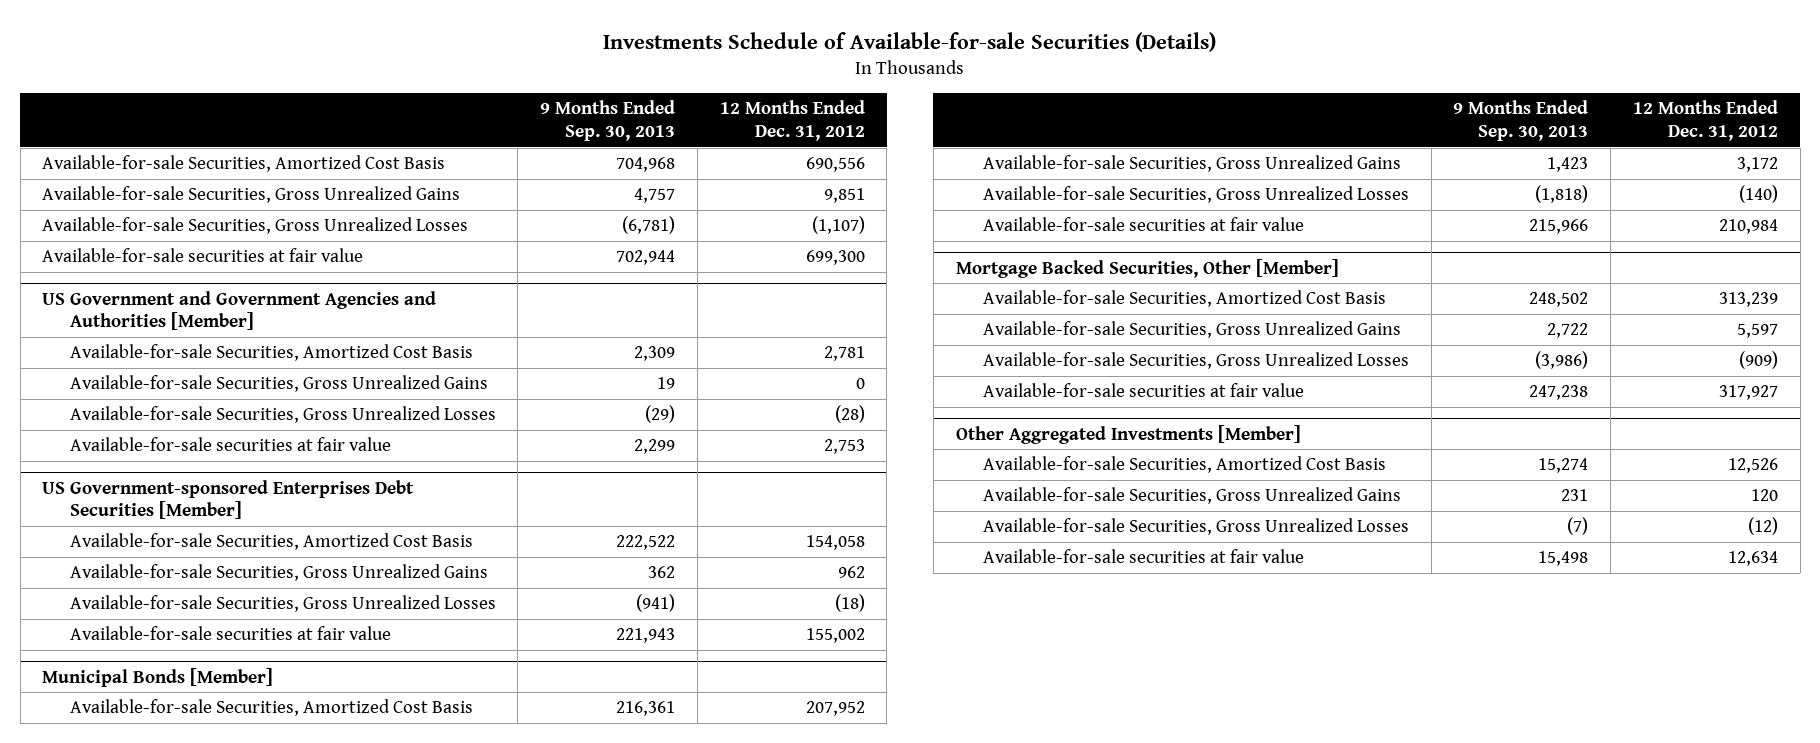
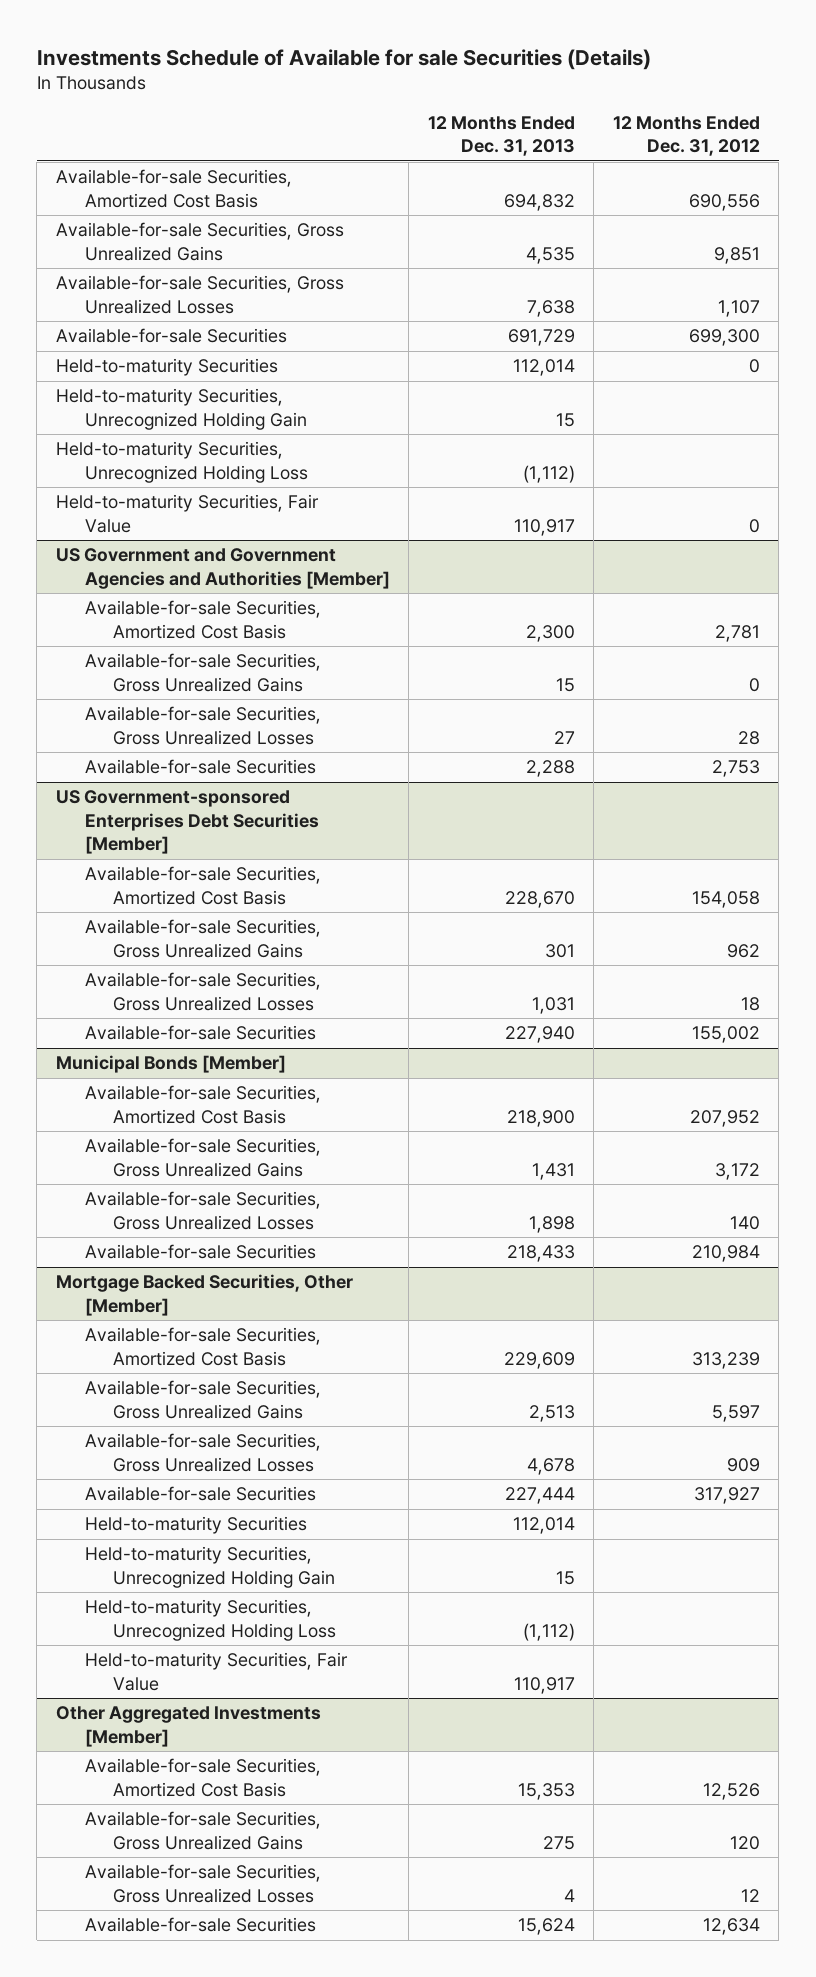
[603,32,1217,53] Investments Schedule of Available-for-sale Securities (Details) -> [36,48,651,70] Investments Schedule of Available for sale Securities (Details)
[540,100,676,141] 9 Months Ended Sep. 30, 2013 -> none
none -> [427,115,575,157] 12 Months Ended Dec. 31, 2013
[811,216,865,235] (1,107) -> [717,299,760,317] 1,107
[42,248,364,263] Available-for-sale securities at fair value -> [55,328,287,344] Available-for-sale Securities
none -> [55,358,278,377] Held-to-maturity Securities
none -> [55,388,307,430] Held-to-maturity Securities, Unrecognized Holding Gain
none -> [55,441,308,483] Held-to-maturity Securities, Unrecognized Holding Loss
none -> [55,494,319,533] Held-to-maturity Securities, Fair Value
[834,405,865,424] (28) -> [737,730,760,745] 28
[69,437,391,452] Available-for-sale securities at fair value -> [84,759,316,775] Available-for-sale Securities
[834,594,865,613] (18) -> [740,996,760,1011] 18
[69,626,391,641] Available-for-sale securities at fair value -> [84,1025,316,1041] Available-for-sale Securities
[1738,185,1778,204] (140) -> [729,1215,760,1230] 140
[983,217,1305,232] Available-for-sale securities at fair value -> [84,1244,316,1260] Available-for-sale Securities
[1738,351,1778,370] (909) -> [726,1457,760,1472] 909
[983,383,1305,398] Available-for-sale securities at fair value -> [84,1486,316,1502] Available-for-sale Securities
none -> [84,1516,307,1535] Held-to-maturity Securities
none -> [84,1546,336,1588] Held-to-maturity Securities, Unrecognized Holding Gain
none -> [84,1599,337,1641] Held-to-maturity Securities, Unrecognized Holding Loss
none -> [84,1652,348,1691] Held-to-maturity Securities, Fair Value
[1747,517,1778,536] (12) -> [740,1888,760,1902] 12
[983,549,1305,564] Available-for-sale securities at fair value -> [84,1917,316,1933] Available-for-sale Securities

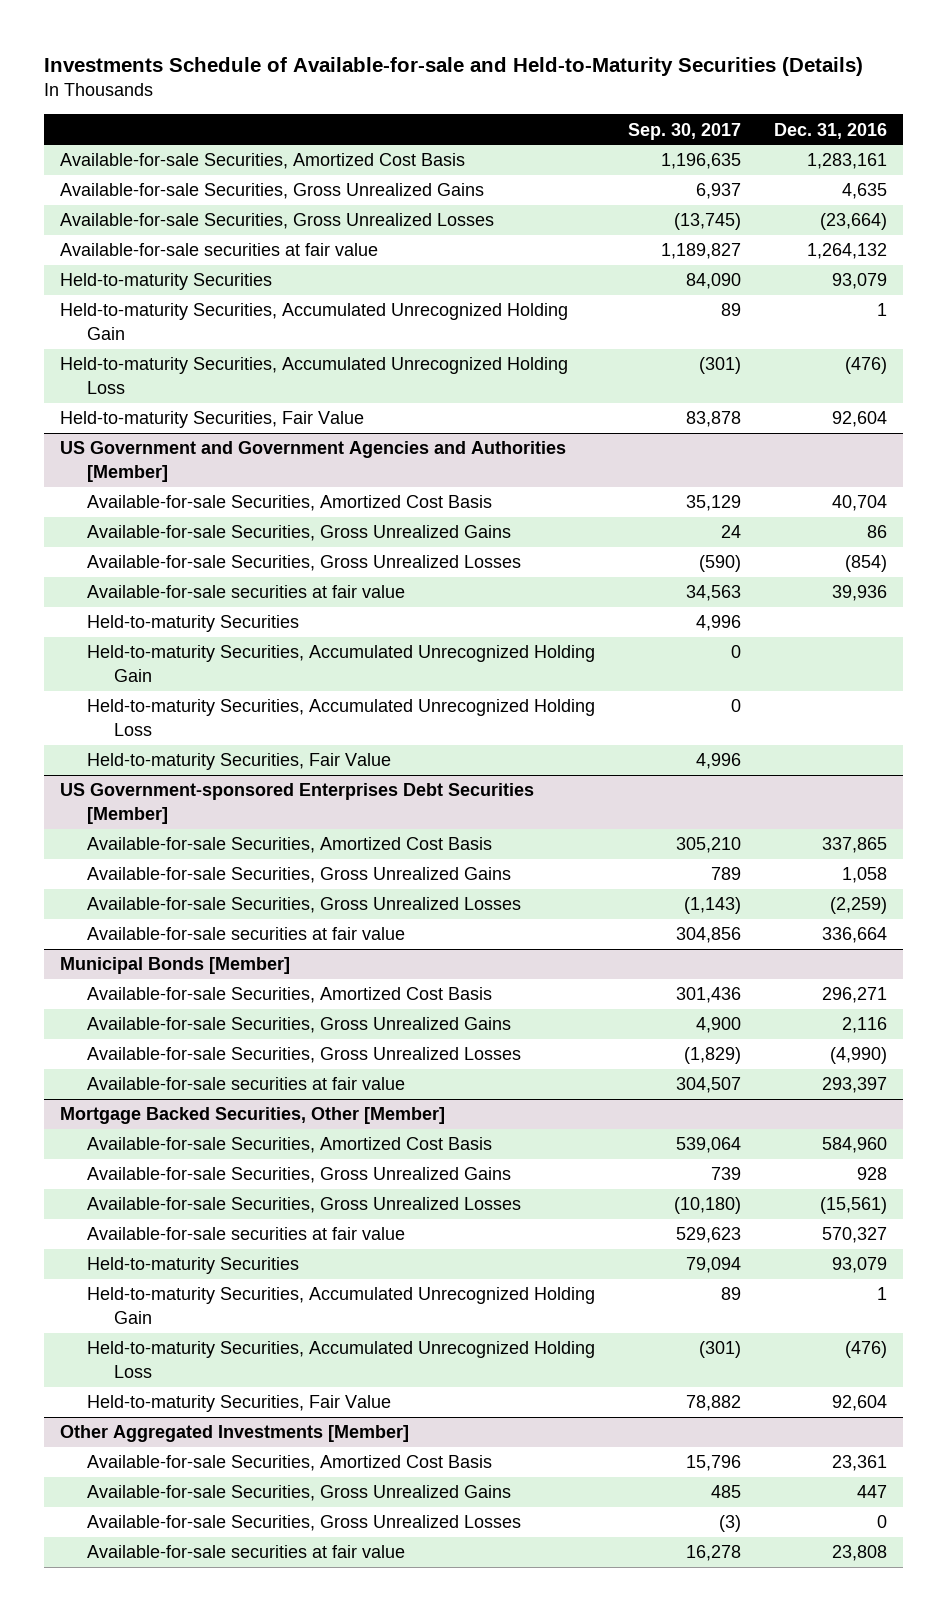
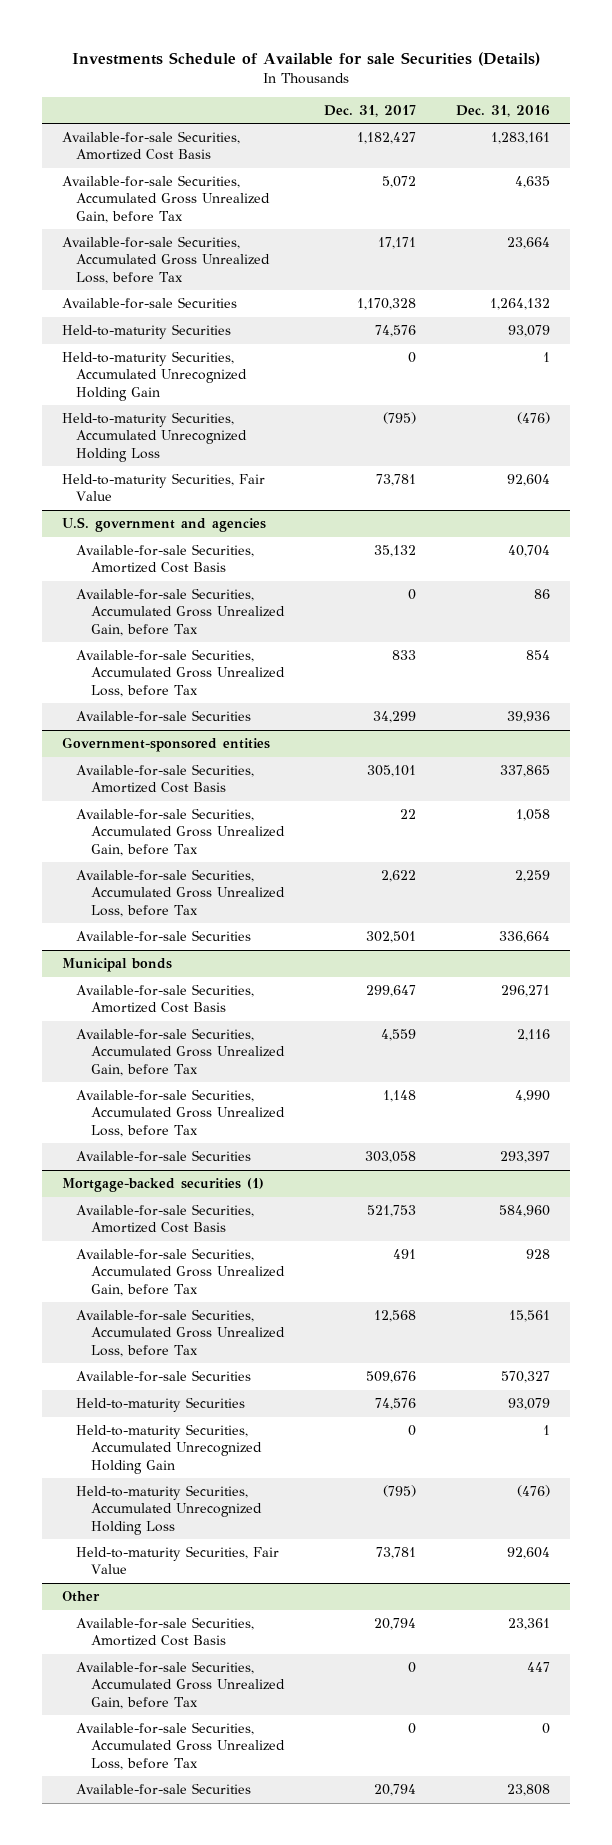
[44,56,864,76] Investments Schedule of Available-for-sale and Held-to-Maturity Securities (Details) -> [72,51,541,66] Investments Schedule of Available for sale Securities (Details)
[627,122,741,140] Sep. 30, 2017 -> none
none -> [323,104,416,117] Dec. 31, 2017
[60,183,485,200] Available-for-sale Securities, Gross Unrealized Gains -> [62,175,271,223] Available-for-sale Securities, Accumulated Gross Unrealized Gain, before Tax
[60,213,495,230] Available-for-sale Securities, Gross Unrealized Losses -> [62,236,271,284] Available-for-sale Securities, Accumulated Gross Unrealized Loss, before Tax
[819,213,887,231] (23,664) -> [507,237,551,250] 23,664
[60,243,379,257] Available-for-sale securities at fair value -> [62,297,238,310] Available-for-sale Securities
[60,441,567,482] US Government and Government Agencies and Authorities [Member] -> [62,517,267,533] U.S. government and agencies
[87,615,300,633] Held-to-maturity Securities -> none
[87,645,596,682] Held-to-maturity Securities, Accumulated Unrecognized Holding Gain -> none
[87,699,596,736] Held-to-maturity Securities, Accumulated Unrecognized Holding Loss -> none
[87,753,392,771] Held-to-maturity Securities, Fair Value -> none
[87,525,512,542] Available-for-sale Securities, Gross Unrealized Gains -> [76,588,285,636] Available-for-sale Securities, Accumulated Gross Unrealized Gain, before Tax
[87,555,522,572] Available-for-sale Securities, Gross Unrealized Losses -> [76,649,285,697] Available-for-sale Securities, Accumulated Gross Unrealized Loss, before Tax
[844,555,887,573] (854) -> [526,650,551,661] 854
[87,585,406,599] Available-for-sale securities at fair value -> [76,710,252,723] Available-for-sale Securities
[60,783,535,824] US Government-sponsored Enterprises Debt Securities [Member] -> [62,737,271,753] Government-sponsored entities
[87,867,512,884] Available-for-sale Securities, Gross Unrealized Gains -> [76,808,285,856] Available-for-sale Securities, Accumulated Gross Unrealized Gain, before Tax
[87,897,522,914] Available-for-sale Securities, Gross Unrealized Losses -> [76,869,285,917] Available-for-sale Securities, Accumulated Gross Unrealized Loss, before Tax
[829,897,887,915] (2,259) -> [515,870,551,883] 2,259
[87,927,406,941] Available-for-sale securities at fair value -> [76,930,252,943] Available-for-sale Securities
[60,957,291,975] Municipal Bonds [Member] -> [62,958,173,973] Municipal bonds
[87,1017,512,1034] Available-for-sale Securities, Gross Unrealized Gains -> [76,1028,285,1076] Available-for-sale Securities, Accumulated Gross Unrealized Gain, before Tax
[87,1047,522,1064] Available-for-sale Securities, Gross Unrealized Losses -> [76,1089,285,1137] Available-for-sale Securities, Accumulated Gross Unrealized Loss, before Tax
[829,1047,887,1065] (4,990) -> [515,1090,551,1103] 4,990
[87,1077,406,1091] Available-for-sale securities at fair value -> [76,1150,252,1163] Available-for-sale Securities
[60,1107,446,1125] Mortgage Backed Securities, Other [Member] -> [62,1178,265,1193] Mortgage-backed securities (1)
[87,1167,512,1184] Available-for-sale Securities, Gross Unrealized Gains -> [76,1248,285,1296] Available-for-sale Securities, Accumulated Gross Unrealized Gain, before Tax
[87,1197,522,1214] Available-for-sale Securities, Gross Unrealized Losses -> [76,1309,285,1357] Available-for-sale Securities, Accumulated Gross Unrealized Loss, before Tax
[819,1197,887,1215] (15,561) -> [509,1310,551,1323] 15,561
[87,1227,406,1241] Available-for-sale securities at fair value -> [76,1370,252,1383] Available-for-sale Securities
[60,1425,410,1443] Other Aggregated Investments [Member] -> [62,1591,101,1603] Other
[87,1485,512,1502] Available-for-sale Securities, Gross Unrealized Gains -> [76,1661,285,1709] Available-for-sale Securities, Accumulated Gross Unrealized Gain, before Tax
[87,1515,522,1532] Available-for-sale Securities, Gross Unrealized Losses -> [76,1722,285,1770] Available-for-sale Securities, Accumulated Gross Unrealized Loss, before Tax
[87,1545,406,1559] Available-for-sale securities at fair value -> [76,1783,252,1796] Available-for-sale Securities

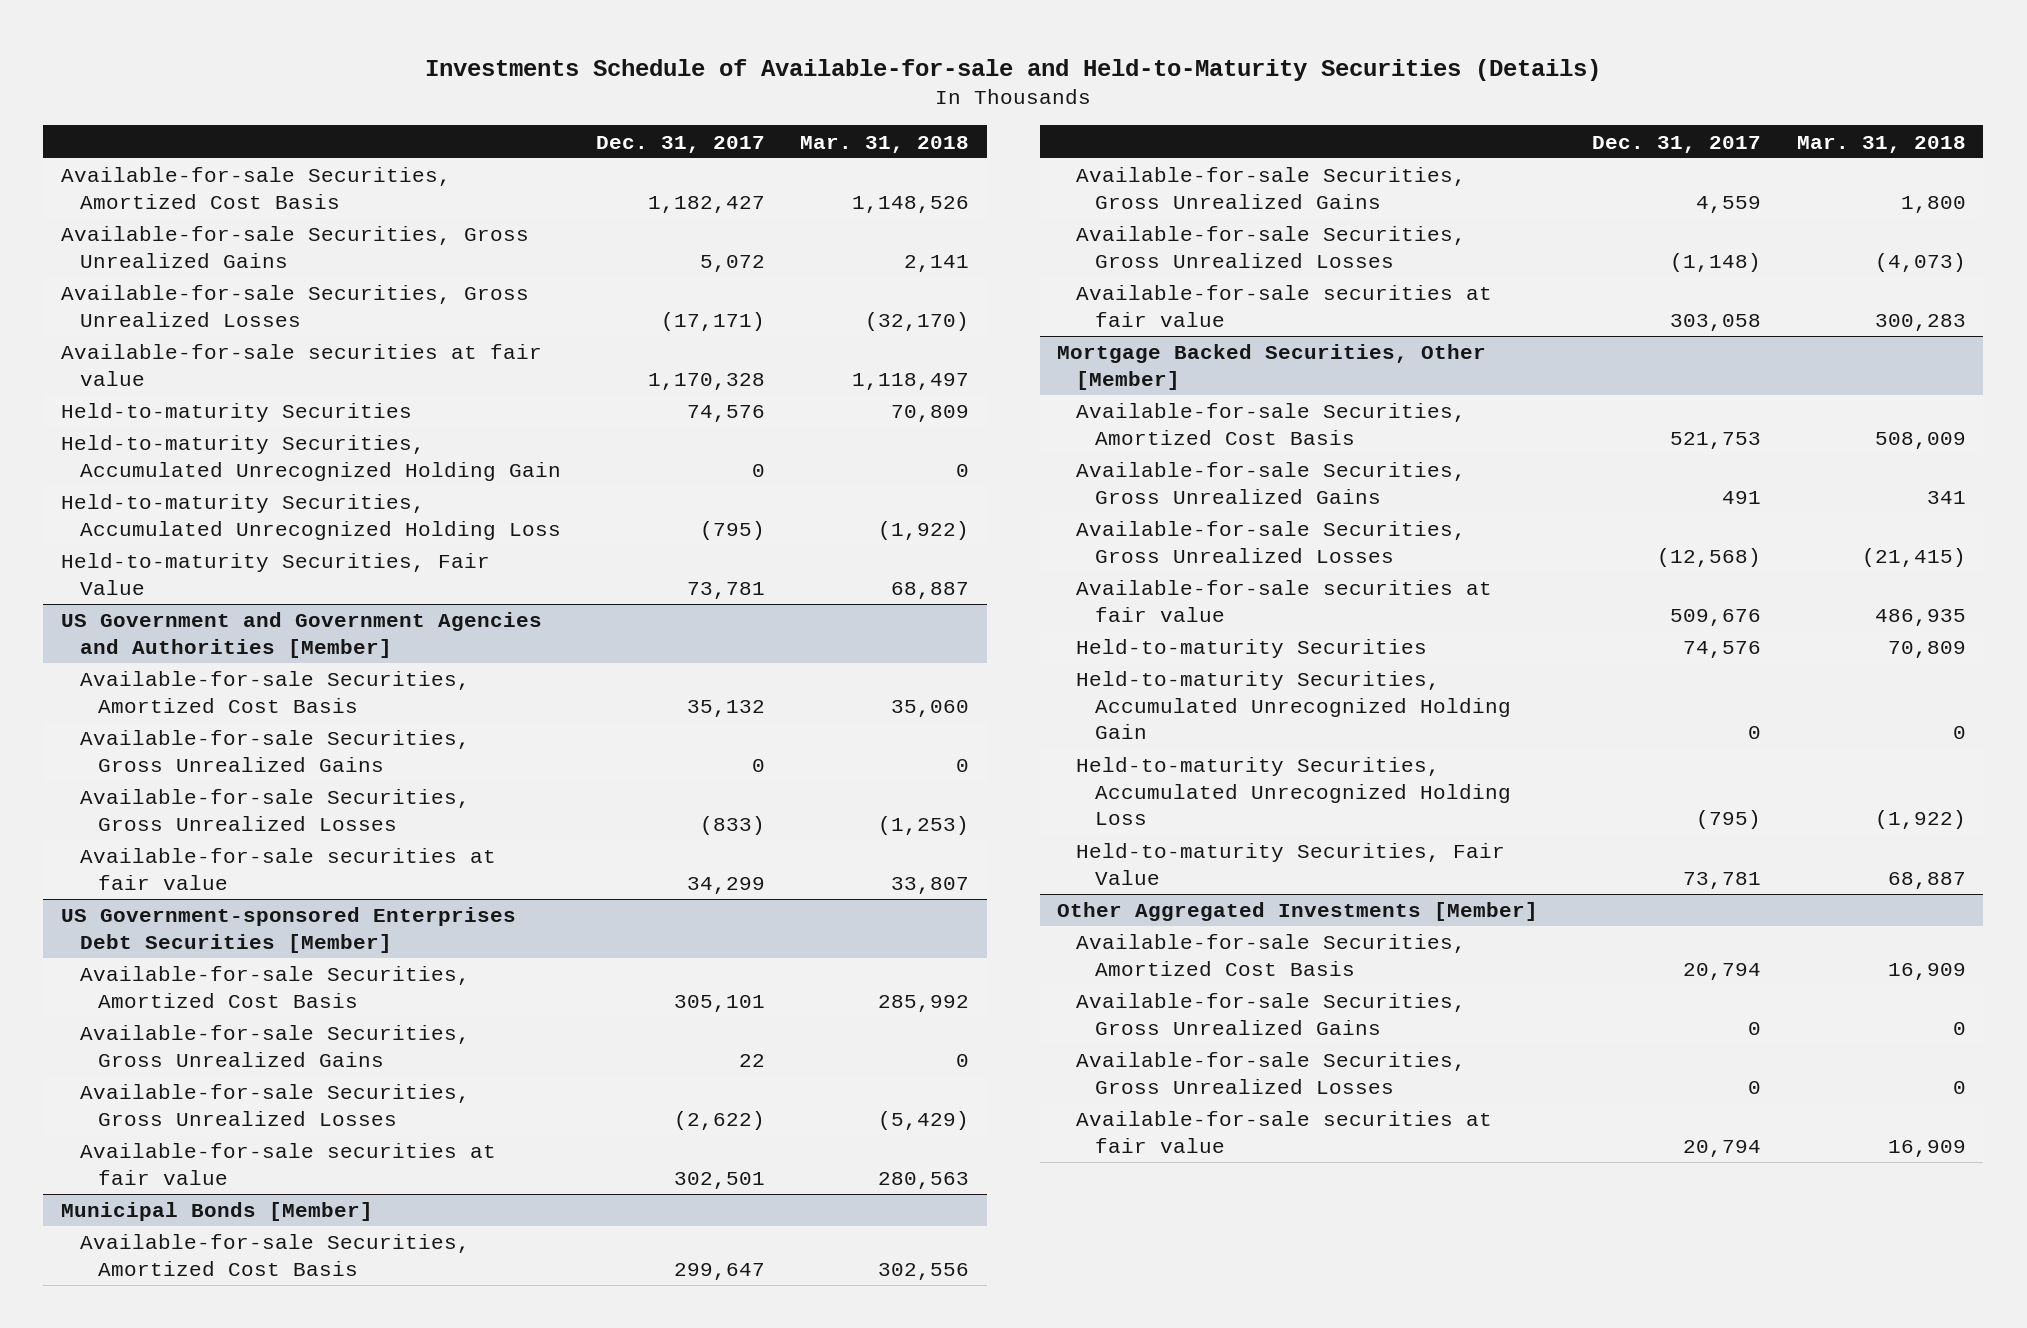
[72,51,541,66] Investments Schedule of Available for sale Securities (Details) -> [425,58,1602,81] Investments Schedule of Available-for-sale and Held-to-Maturity Securities (Details)
[456,104,551,117] Dec. 31, 2016 -> none
none -> [800,135,970,153] Mar. 31, 2018
[62,175,271,223] Available-for-sale Securities, Accumulated Gross Unrealized Gain, before Tax -> [60,226,529,268] Available-for-sale Securities, Gross Unrealized Gains
[62,236,271,284] Available-for-sale Securities, Accumulated Gross Unrealized Loss, before Tax -> [60,285,529,327] Available-for-sale Securities, Gross Unrealized Losses
[377,237,416,250] 17,171 -> [660,311,765,331] (17,171)
[62,297,238,310] Available-for-sale Securities -> [60,344,542,386] Available-for-sale securities at fair value
[62,517,267,533] U.S. government and agencies -> [60,612,542,658] US Government and Government Agencies and Authorities [Member]
[76,588,285,636] Available-for-sale Securities, Accumulated Gross Unrealized Gain, before Tax -> [79,730,470,772] Available-for-sale Securities, Gross Unrealized Gains
[76,649,285,697] Available-for-sale Securities, Accumulated Gross Unrealized Loss, before Tax -> [79,789,470,831] Available-for-sale Securities, Gross Unrealized Losses
[391,650,416,661] 833 -> [699,815,765,835] (833)
[76,710,252,723] Available-for-sale Securities -> [79,848,496,890] Available-for-sale securities at fair value
[62,737,271,753] Government-sponsored entities -> [60,907,516,953] US Government-sponsored Enterprises Debt Securities [Member]
[76,808,285,856] Available-for-sale Securities, Accumulated Gross Unrealized Gain, before Tax -> [79,1025,470,1067] Available-for-sale Securities, Gross Unrealized Gains
[76,869,285,917] Available-for-sale Securities, Accumulated Gross Unrealized Loss, before Tax -> [79,1084,470,1126] Available-for-sale Securities, Gross Unrealized Losses
[380,870,416,883] 2,622 -> [673,1110,765,1130] (2,622)
[76,930,252,943] Available-for-sale Securities -> [79,1143,496,1185] Available-for-sale securities at fair value
[62,958,173,973] Municipal bonds -> [60,1202,373,1222] Municipal Bonds [Member]
[76,1028,285,1076] Available-for-sale Securities, Accumulated Gross Unrealized Gain, before Tax -> [1075,167,1466,209] Available-for-sale Securities, Gross Unrealized Gains
[76,1089,285,1137] Available-for-sale Securities, Accumulated Gross Unrealized Loss, before Tax -> [1075,226,1466,268] Available-for-sale Securities, Gross Unrealized Losses
[382,1090,416,1103] 1,148 -> [1670,252,1762,272] (1,148)
[76,1150,252,1163] Available-for-sale Securities -> [1075,285,1492,327] Available-for-sale securities at fair value
[62,1178,265,1193] Mortgage-backed securities (1) -> [1057,344,1487,390] Mortgage Backed Securities, Other [Member]
[76,1248,285,1296] Available-for-sale Securities, Accumulated Gross Unrealized Gain, before Tax -> [1075,462,1466,504] Available-for-sale Securities, Gross Unrealized Gains
[76,1309,285,1357] Available-for-sale Securities, Accumulated Gross Unrealized Loss, before Tax -> [1075,521,1466,563] Available-for-sale Securities, Gross Unrealized Losses
[373,1310,416,1323] 12,568 -> [1657,547,1762,567] (12,568)
[76,1370,252,1383] Available-for-sale Securities -> [1075,580,1492,622] Available-for-sale securities at fair value
[62,1591,101,1603] Other -> [1057,902,1539,922] Other Aggregated Investments [Member]
[76,1661,285,1709] Available-for-sale Securities, Accumulated Gross Unrealized Gain, before Tax -> [1075,993,1466,1035] Available-for-sale Securities, Gross Unrealized Gains
[76,1722,285,1770] Available-for-sale Securities, Accumulated Gross Unrealized Loss, before Tax -> [1075,1052,1466,1094] Available-for-sale Securities, Gross Unrealized Losses
[76,1783,252,1796] Available-for-sale Securities -> [1075,1111,1492,1153] Available-for-sale securities at fair value

